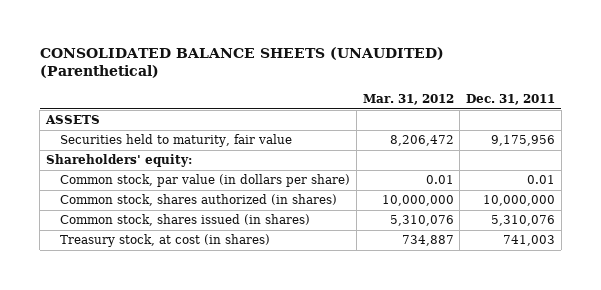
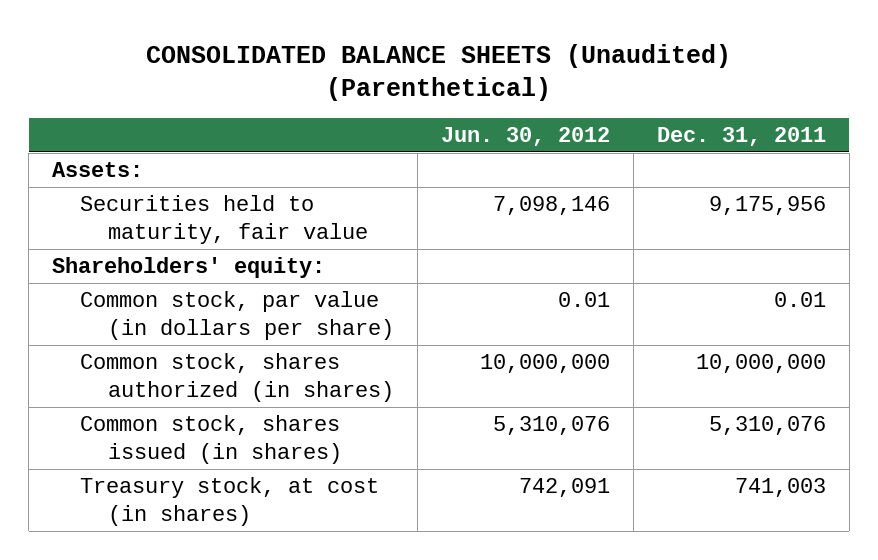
[39,46,444,79] CONSOLIDATED BALANCE SHEETS (UNAUDITED) (Parenthetical) -> [146,43,732,102] CONSOLIDATED BALANCE SHEETS (Unaudited) (Parenthetical)
[362,93,454,105] Mar. 31, 2012 -> none
none -> [441,127,611,147] Jun. 30, 2012
[44,115,100,125] ASSETS -> [52,161,144,177] Assets:

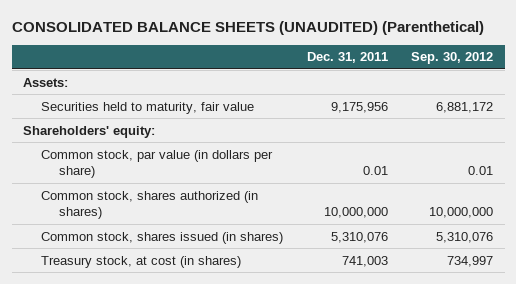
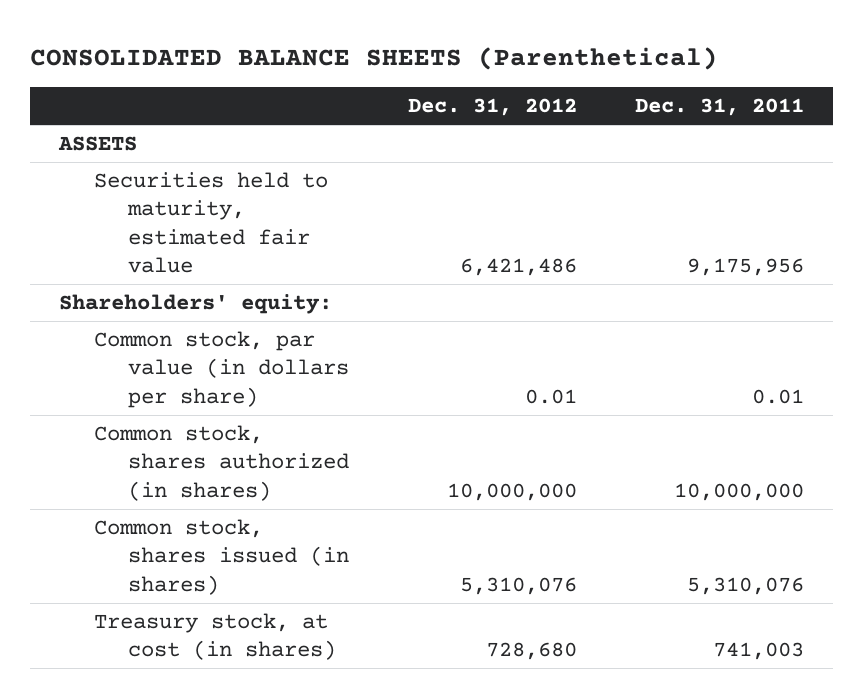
[11,20,484,35] CONSOLIDATED BALANCE SHEETS (UNAUDITED) (Parenthetical) -> [29,46,718,70] CONSOLIDATED BALANCE SHEETS (Parenthetical)
[411,52,494,65] Sep. 30, 2012 -> none
none -> [407,98,577,117] Dec. 31, 2012
[23,77,69,87] Assets: -> [57,136,137,152] ASSETS
[41,101,255,114] Securities held to maturity, fair value -> [93,172,328,273] Securities held to maturity, estimated fair value

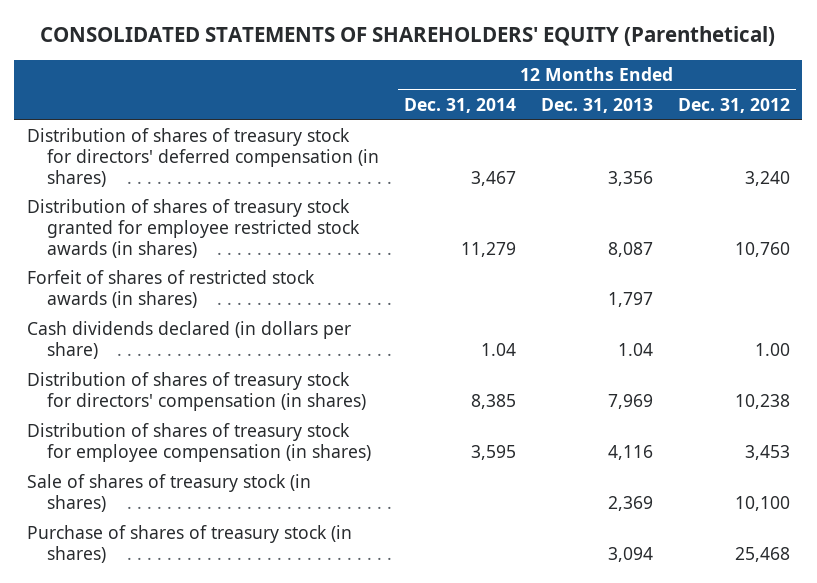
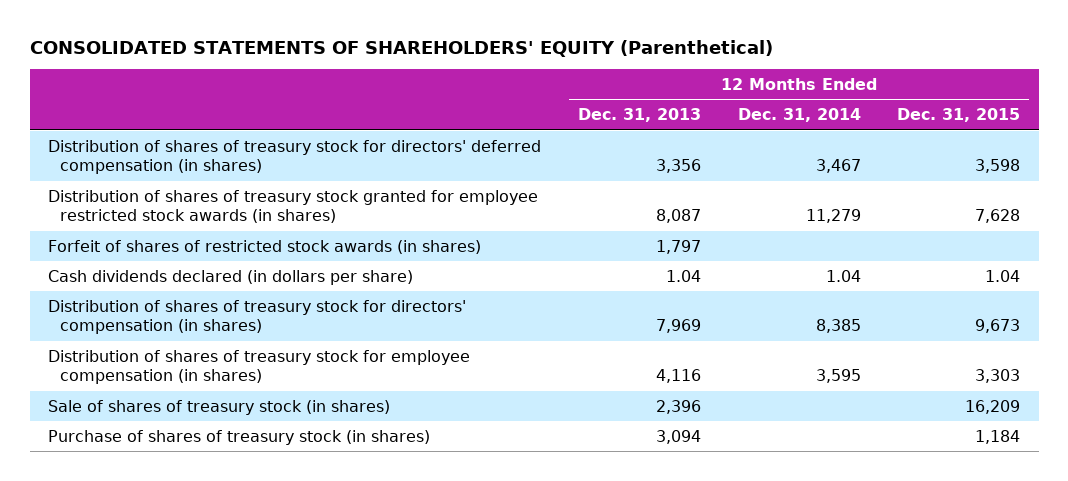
[677,98,790,114] Dec. 31, 2012 -> none
none -> [897,108,1021,123] Dec. 31, 2015
[607,496,653,512] 2,369 -> [655,399,701,414] 2,396

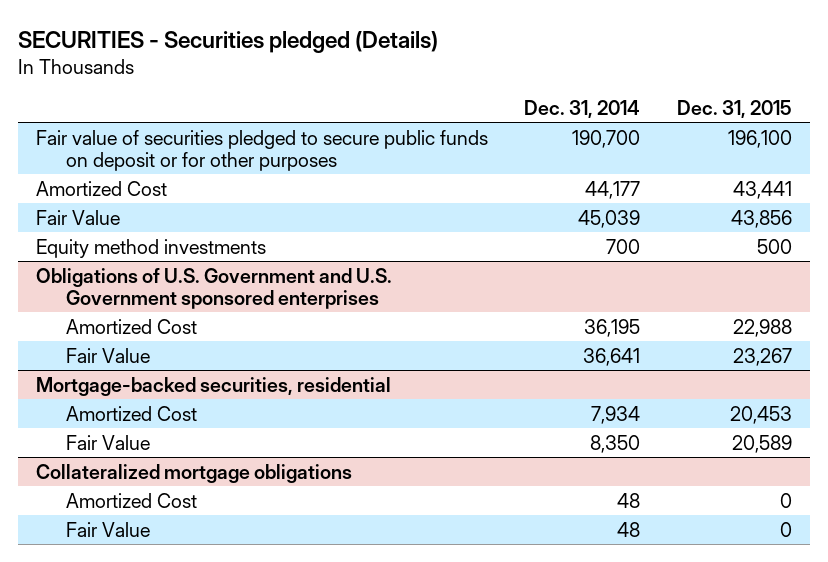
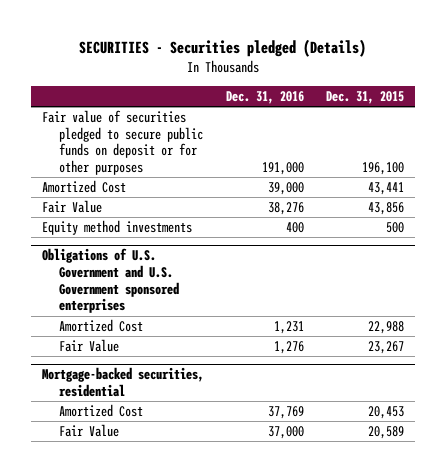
[524,99,641,118] Dec. 31, 2014 -> none
none -> [226,90,305,104] Dec. 31, 2016
[35,463,352,483] Collateralized mortgage obligations -> none
[66,492,198,508] Amortized Cost -> none
[66,521,151,537] Fair Value -> none

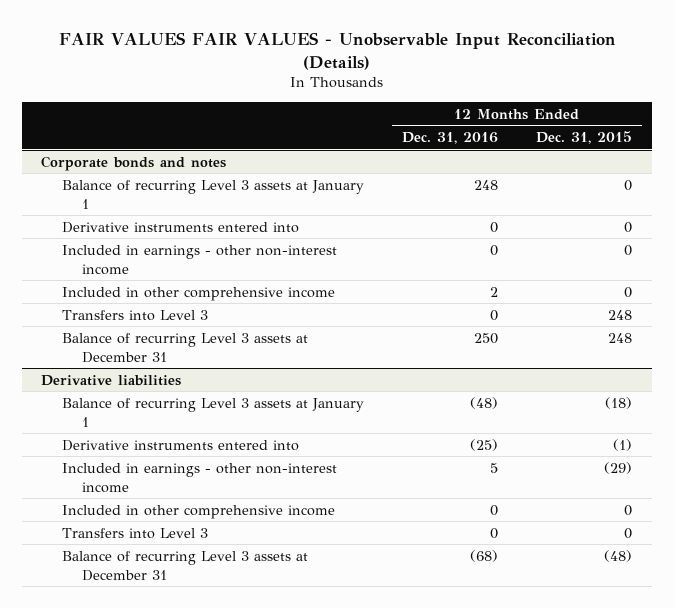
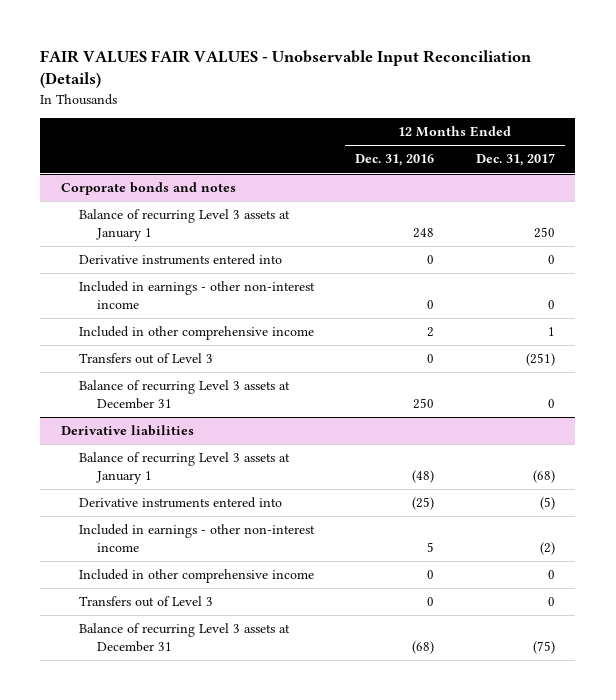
[536,131,633,145] Dec. 31, 2015 -> none
none -> [475,153,555,167] Dec. 31, 2017
[61,309,208,321] Transfers into Level 3 -> [78,353,213,365] Transfers out of Level 3
[61,527,208,539] Transfers into Level 3 -> [78,596,213,608] Transfers out of Level 3

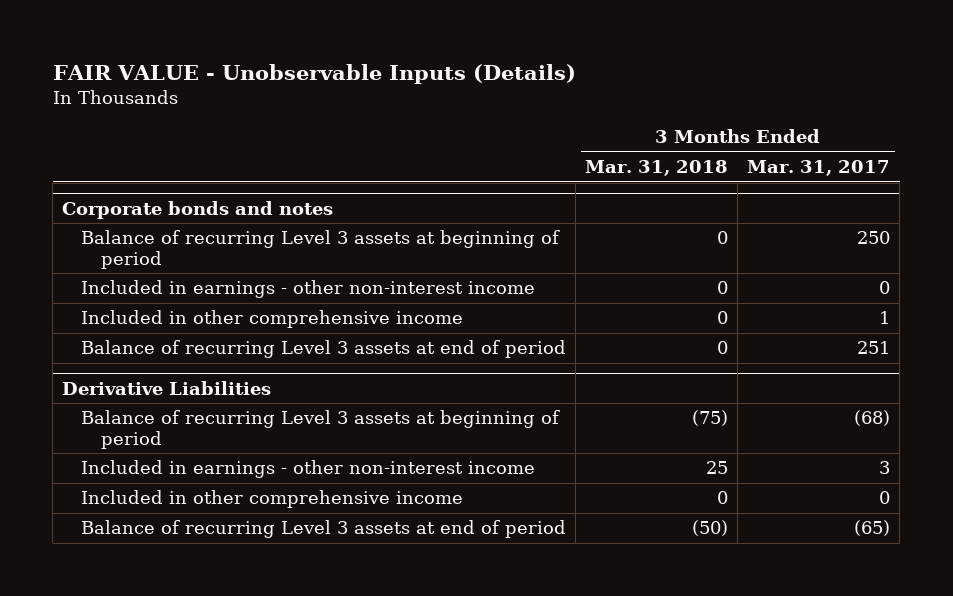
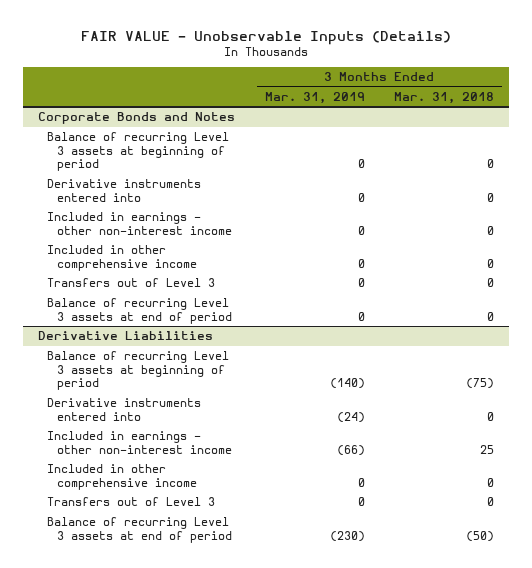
[747,160,891,177] Mar. 31, 2017 -> none
none -> [264,91,365,104] Mar. 31, 2019
[62,200,334,219] Corporate bonds and notes -> [37,112,235,125] Corporate Bonds and Notes
none -> [47,179,202,202] Derivative instruments entered into
none -> [47,278,216,288] Transfers out of Level 3
none -> [47,398,202,421] Derivative instruments entered into
none -> [47,497,216,507] Transfers out of Level 3

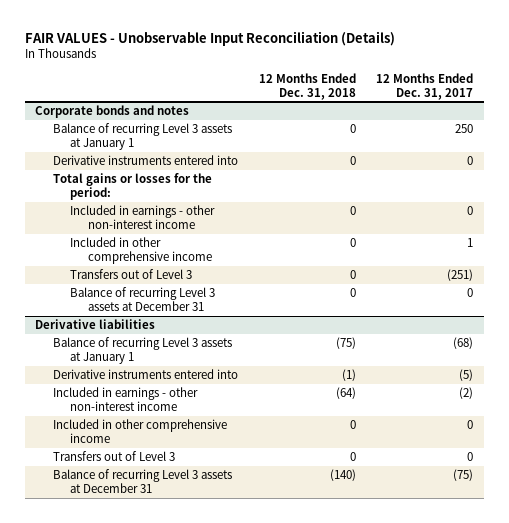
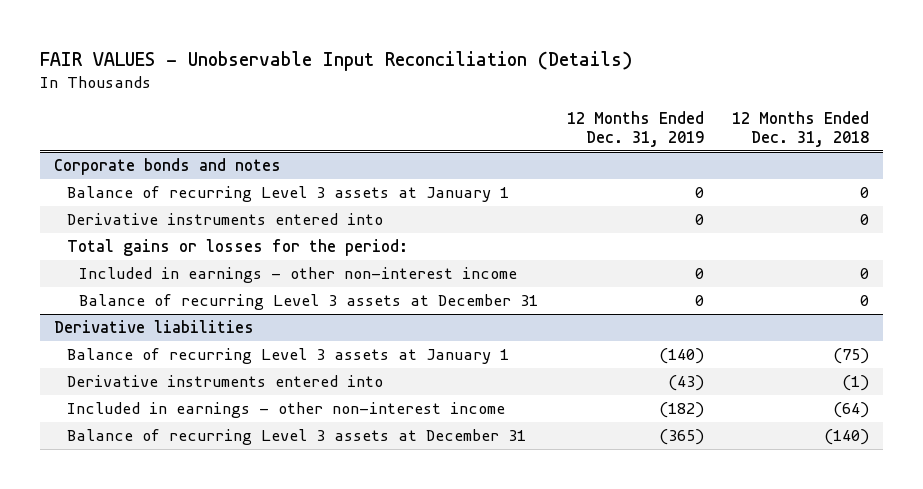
[376,72,474,100] 12 Months Ended Dec. 31, 2017 -> none
none -> [566,111,704,148] 12 Months Ended Dec. 31, 2019
[70,237,212,264] Included in other comprehensive income -> none
[70,269,193,280] Transfers out of Level 3 -> none
[52,419,227,443] Included in other comprehensive income -> none
[52,451,175,462] Transfers out of Level 3 -> none

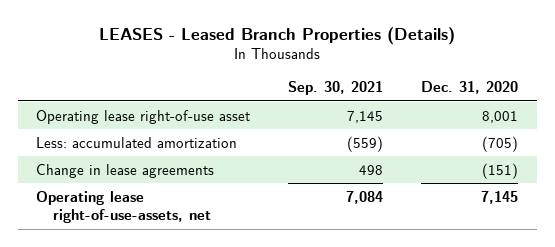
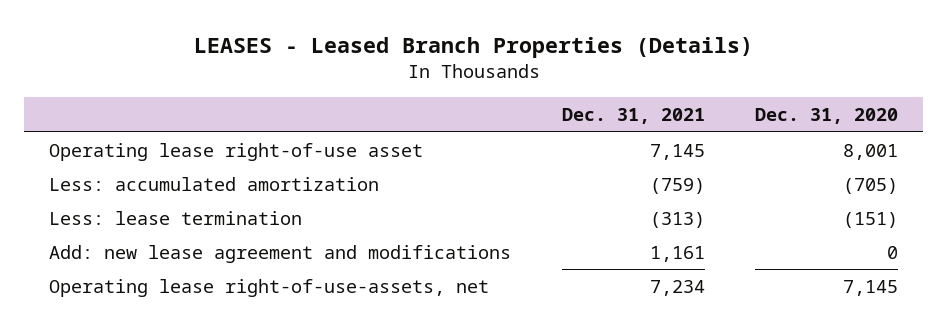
[288,81,384,96] Sep. 30, 2021 -> none
none -> [561,108,705,125] Dec. 31, 2021
[36,163,215,178] Change in lease agreements -> [49,210,303,225] Less: lease termination
none -> [49,244,512,263] Add: new lease agreement and modifications

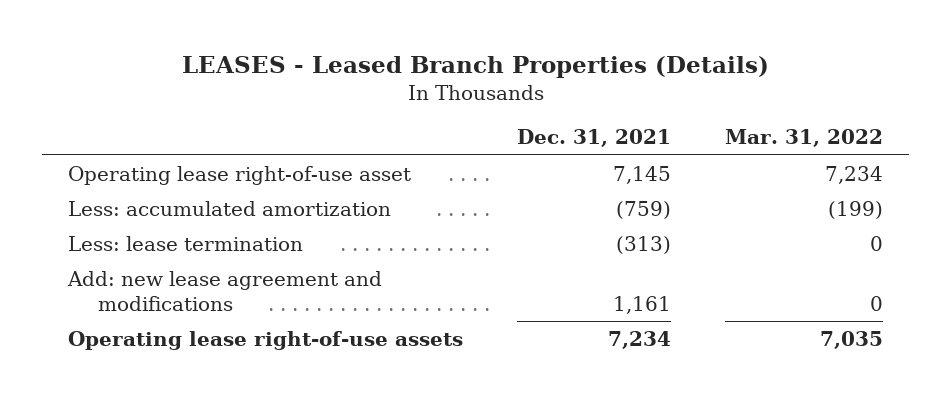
[754,108,898,125] Dec. 31, 2020 -> none
none -> [724,129,883,148] Mar. 31, 2022
[49,278,490,297] Operating lease right-of-use-assets, net -> [68,330,464,350] Operating lease right-of-use assets

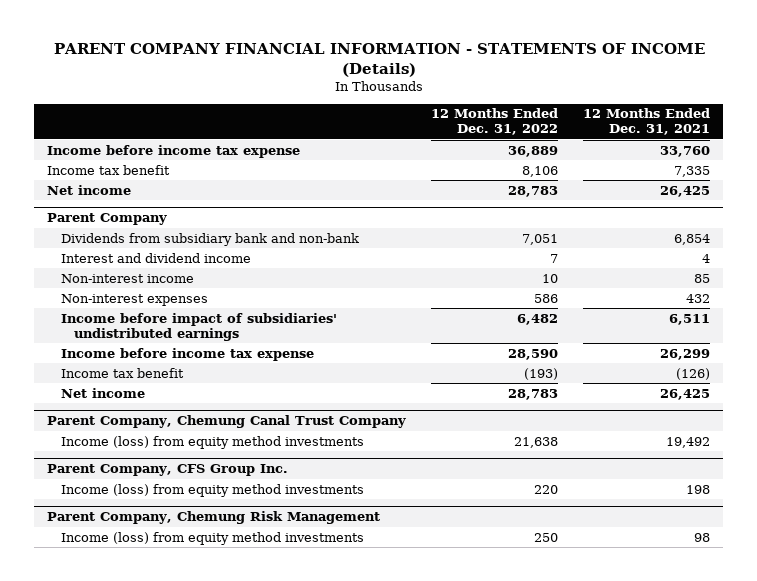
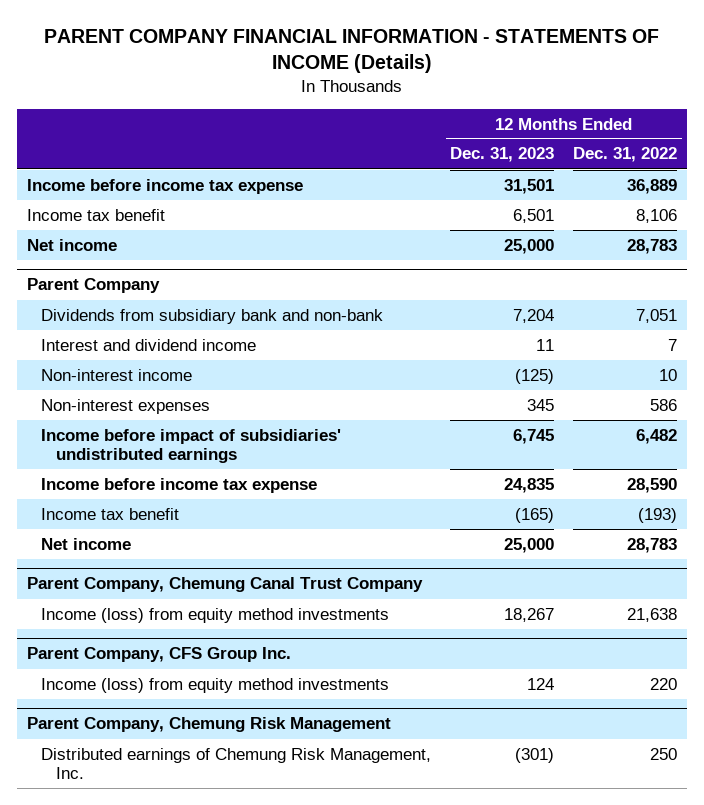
[583,108,711,136] 12 Months Ended Dec. 31, 2021 -> none
none -> [450,147,555,163] Dec. 31, 2023
[60,531,364,545] Income (loss) from equity method investments -> none
none -> [41,747,432,780] Distributed earnings of Chemung Risk Management, Inc.

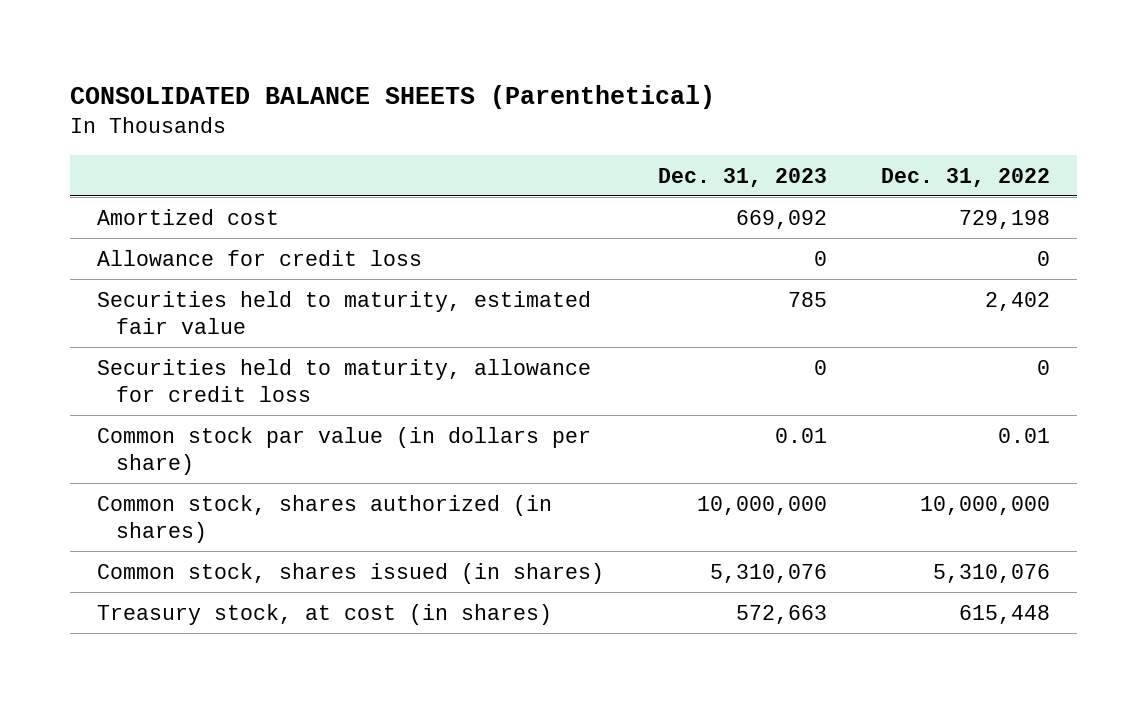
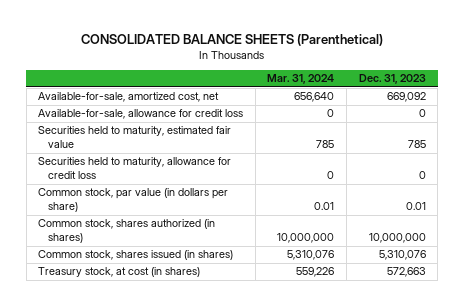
[881,167,1051,187] Dec. 31, 2022 -> none
none -> [267,74,335,85] Mar. 31, 2024
[97,208,280,225] Amortized cost -> [38,92,220,103] Available-for-sale, amortized cost, net
[97,249,423,266] Allowance for credit loss -> [38,109,244,120] Available-for-sale, allowance for credit loss
[97,426,592,475] Common stock par value (in dollars per share) -> [38,188,229,213] Common stock, par value (in dollars per share)

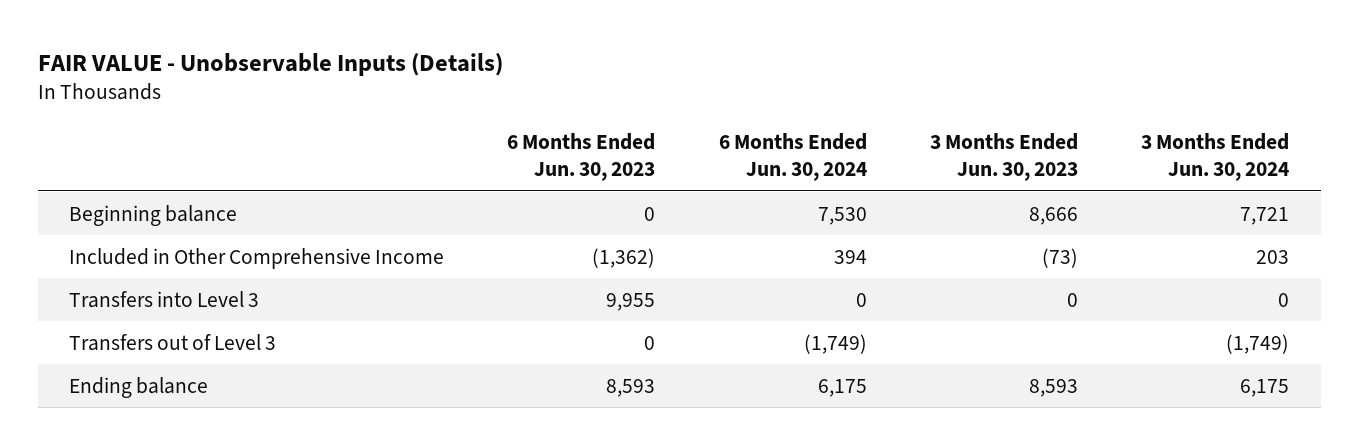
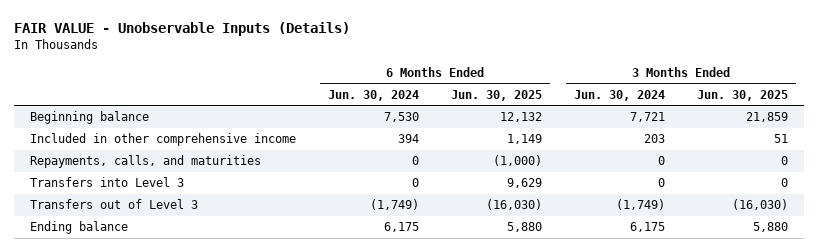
[507,133,656,182] 6 Months Ended Jun. 30, 2023 -> none
[929,133,1078,182] 3 Months Ended Jun. 30, 2023 -> none
none -> [450,89,542,101] Jun. 30, 2025
none -> [697,89,789,101] Jun. 30, 2025
[69,247,445,269] Included in Other Comprehensive Income -> [29,133,296,147] Included in other comprehensive income
none -> [29,155,261,169] Repayments, calls, and maturities

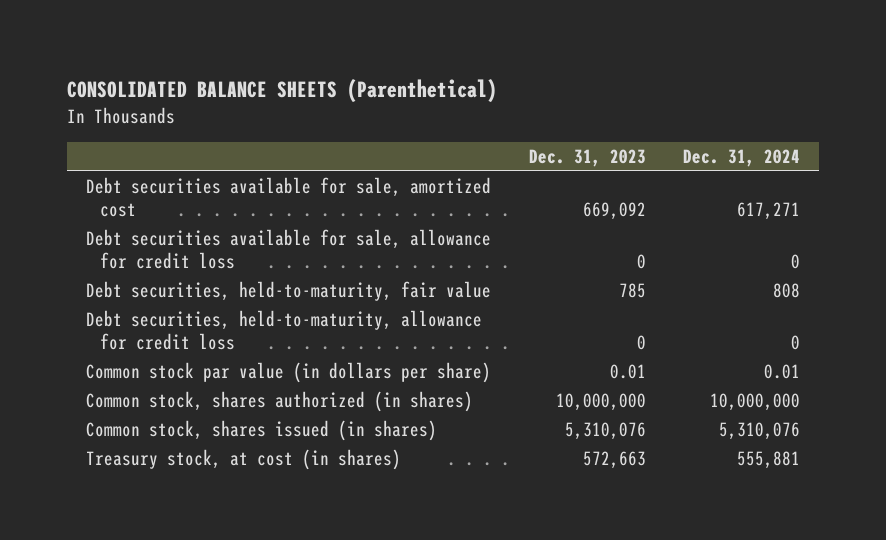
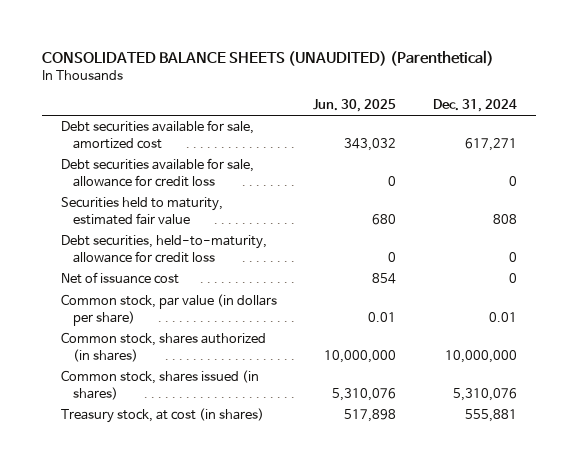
[67,78,498,103] CONSOLIDATED BALANCE SHEETS (Parenthetical) -> [42,49,495,66] CONSOLIDATED BALANCE SHEETS (UNAUDITED) (Parenthetical)
[528,149,646,168] Dec. 31, 2023 -> none
none -> [313,99,397,113] Jun. 30, 2025
[85,281,491,302] Debt securities, held-to-maturity, fair value -> [60,197,223,226] Securities held to maturity, estimated fair value
none -> [60,272,179,285] Net of issuance cost
[85,362,491,384] Common stock par value (in dollars per share) -> [60,294,277,327] Common stock, par value (in dollars per share)

